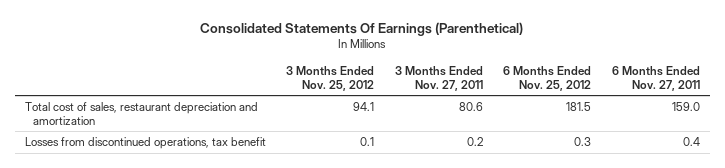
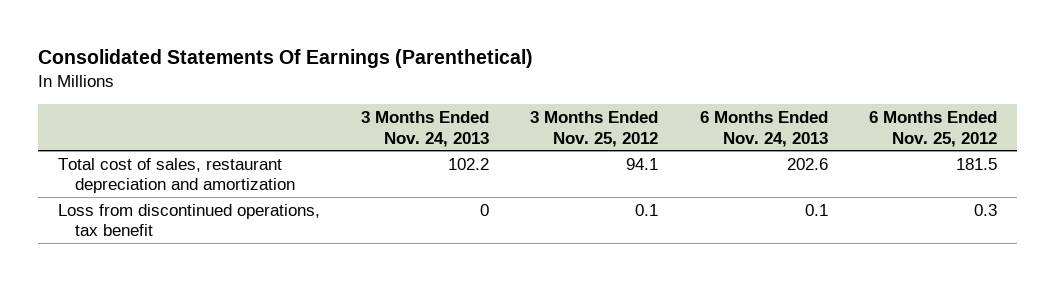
[394,66,483,91] 3 Months Ended Nov. 27, 2011 -> none
[611,66,700,91] 6 Months Ended Nov. 27, 2011 -> none
none -> [361,110,490,147] 3 Months Ended Nov. 24, 2013
none -> [699,110,828,147] 6 Months Ended Nov. 24, 2013
[25,137,267,150] Losses from discontinued operations, tax benefit -> [58,203,321,237] Loss from discontinued operations, tax benefit

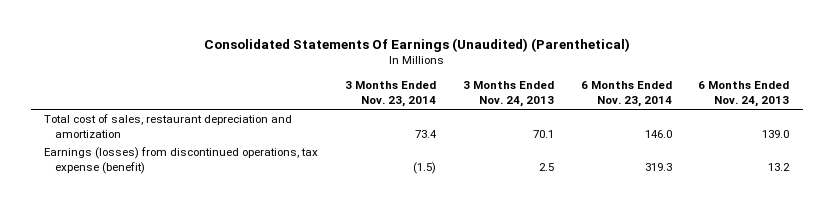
[37,49,533,69] Consolidated Statements Of Earnings (Parenthetical) -> [203,37,630,52] Consolidated Statements Of Earnings (Unaudited) (Parenthetical)
[530,110,659,147] 3 Months Ended Nov. 25, 2012 -> none
[868,110,997,147] 6 Months Ended Nov. 25, 2012 -> none
none -> [344,81,436,107] 3 Months Ended Nov. 23, 2014
none -> [580,81,672,107] 6 Months Ended Nov. 23, 2014
[448,157,490,170] 102.2 -> [532,130,554,139] 70.1
[786,157,828,170] 202.6 -> [762,130,790,139] 139.0
[58,203,321,237] Loss from discontinued operations, tax benefit -> [44,147,319,175] Earnings (losses) from discontinued operations, tax expense (benefit)
[480,203,490,216] 0 -> [538,163,554,172] 2.5
[804,203,828,216] 0.1 -> [768,163,791,172] 13.2

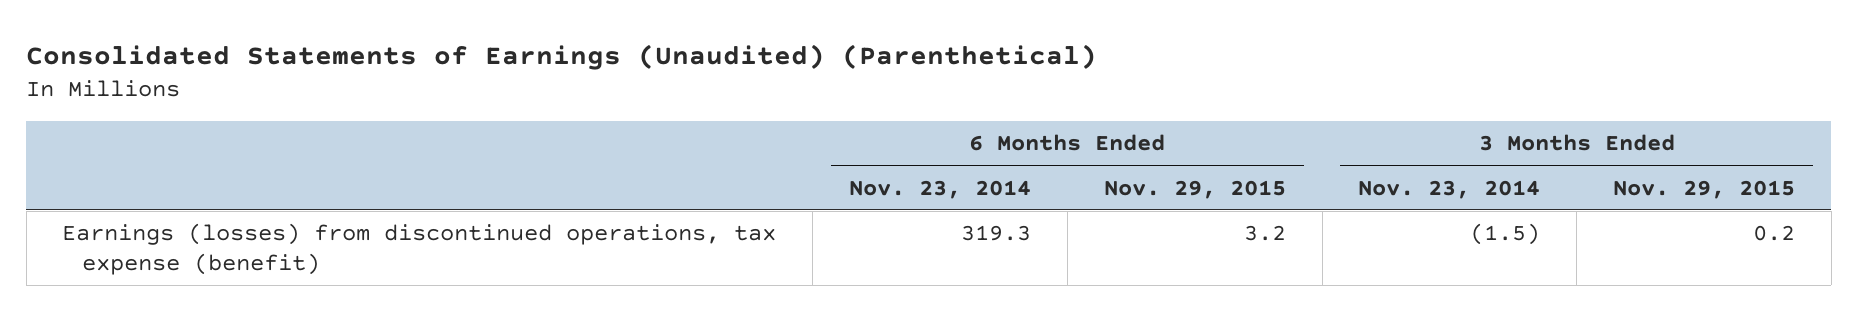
[203,37,630,52] Consolidated Statements Of Earnings (Unaudited) (Parenthetical) -> [26,43,1098,70] Consolidated Statements of Earnings (Unaudited) (Parenthetical)
[462,81,554,107] 3 Months Ended Nov. 24, 2013 -> none
[698,81,790,107] 6 Months Ended Nov. 24, 2013 -> none
none -> [1103,179,1286,199] Nov. 29, 2015
none -> [1613,179,1796,199] Nov. 29, 2015
[44,114,293,139] Total cost of sales, restaurant depreciation and amortization -> none

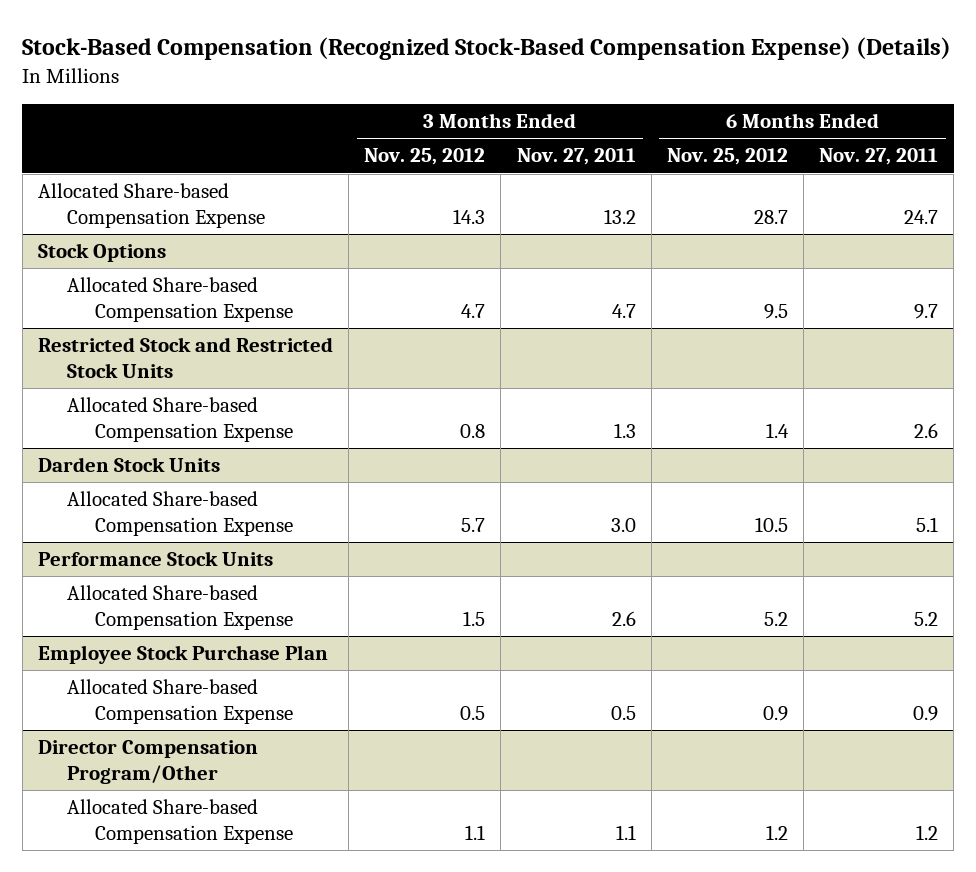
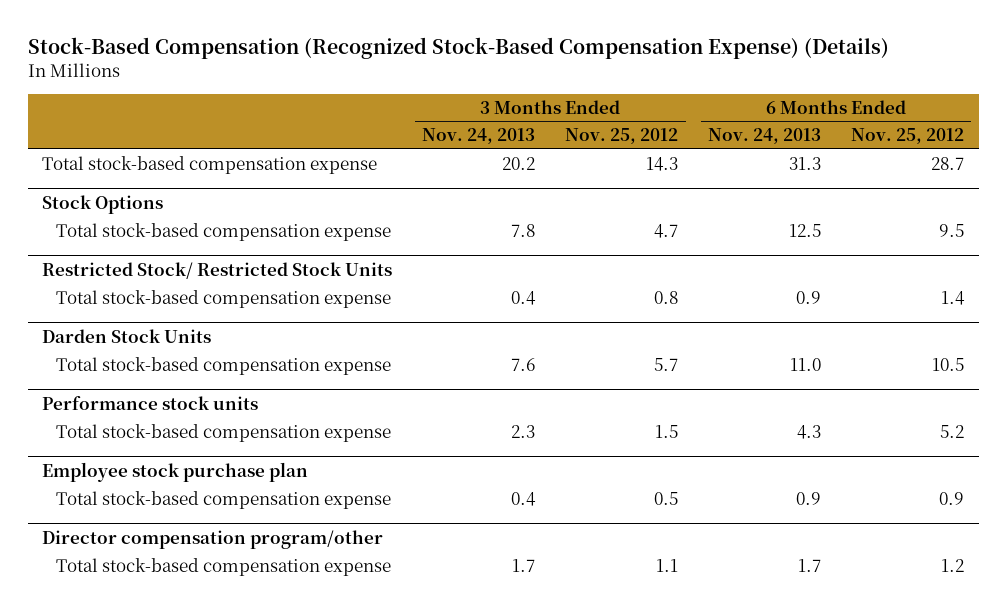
[516,148,636,166] Nov. 27, 2011 -> none
[819,148,939,166] Nov. 27, 2011 -> none
none -> [422,128,536,145] Nov. 24, 2013
none -> [708,128,822,145] Nov. 24, 2013
[38,183,265,228] Allocated Share-based Compensation Expense -> [42,156,378,175] Total stock-based compensation expense
[66,277,294,322] Allocated Share-based Compensation Expense -> [56,223,392,242] Total stock-based compensation expense
[38,337,334,378] Restricted Stock and Restricted Stock Units -> [42,261,393,279] Restricted Stock/ Restricted Stock Units
[66,397,294,442] Allocated Share-based Compensation Expense -> [56,290,392,309] Total stock-based compensation expense
[66,491,294,536] Allocated Share-based Compensation Expense -> [56,357,392,376] Total stock-based compensation expense
[38,551,274,567] Performance Stock Units -> [42,395,259,410] Performance stock units
[66,585,294,630] Allocated Share-based Compensation Expense -> [56,424,392,443] Total stock-based compensation expense
[38,645,329,665] Employee Stock Purchase Plan -> [42,461,309,482] Employee stock purchase plan
[66,679,294,724] Allocated Share-based Compensation Expense -> [56,491,392,510] Total stock-based compensation expense
[38,740,259,784] Director Compensation Program/Other -> [42,529,384,549] Director compensation program/other
[66,799,294,844] Allocated Share-based Compensation Expense -> [56,558,392,577] Total stock-based compensation expense

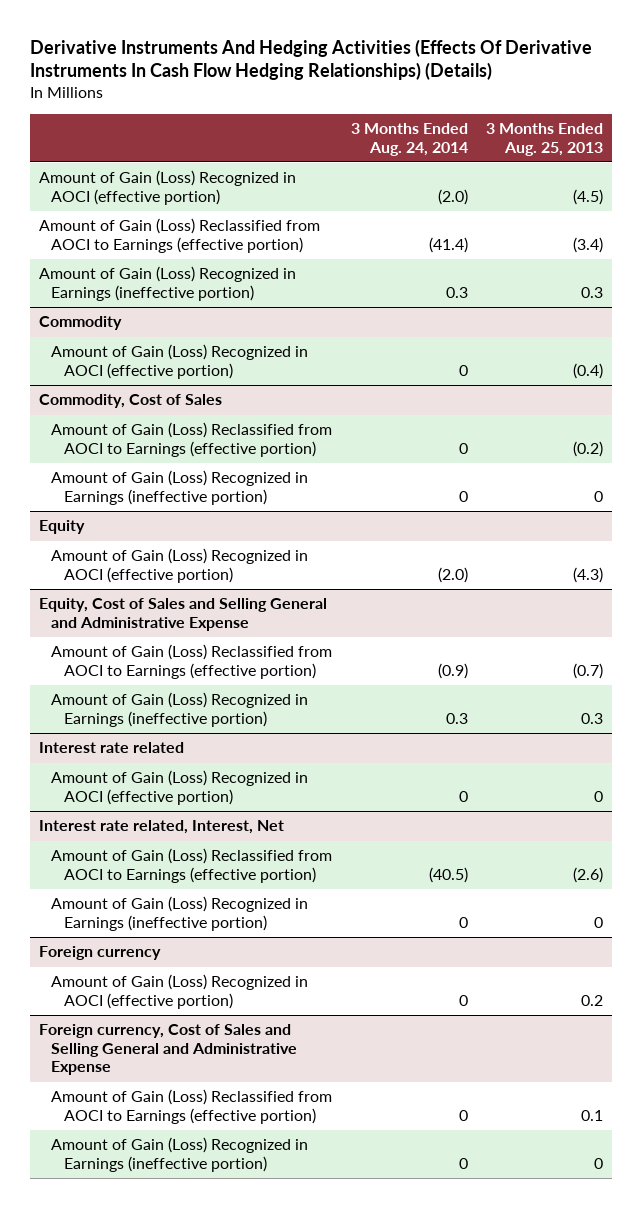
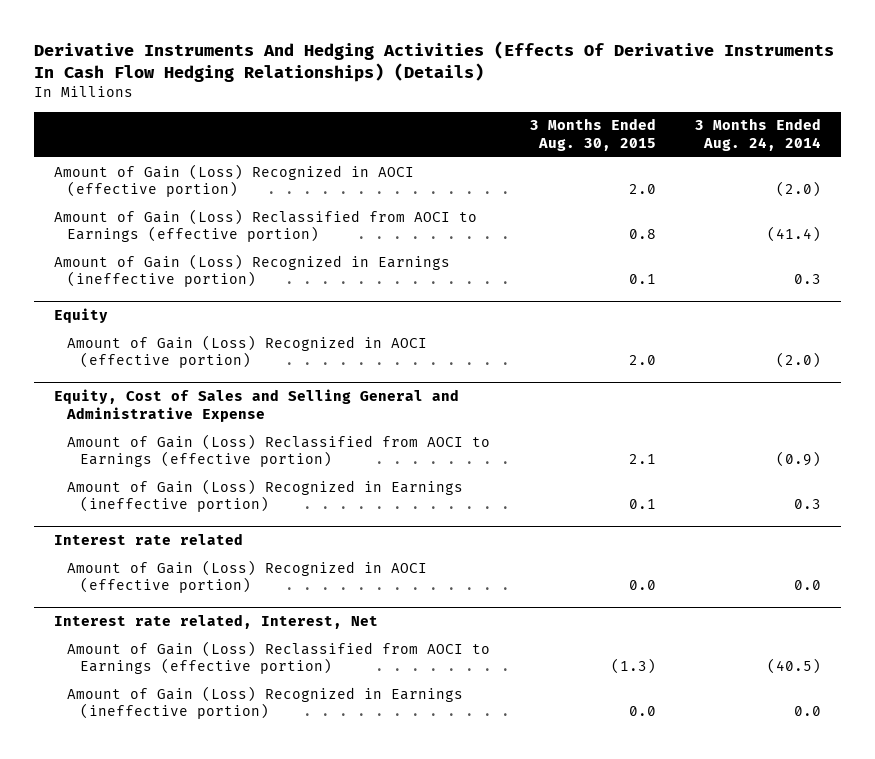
[485,123,603,156] 3 Months Ended Aug. 25, 2013 -> none
none -> [529,118,656,151] 3 Months Ended Aug. 30, 2015
[38,316,122,331] Commodity -> none
[51,344,309,379] Amount of Gain (Loss) Recognized in AOCI (effective portion) -> none
[38,394,222,409] Commodity, Cost of Sales -> none
[51,422,333,457] Amount of Gain (Loss) Reclassified from AOCI to Earnings (effective portion) -> none
[51,470,309,505] Amount of Gain (Loss) Recognized in Earnings (ineffective portion) -> none
[458,790,468,802] 0 -> [794,580,822,591] 0.0
[38,946,161,961] Foreign currency -> none
[51,974,309,1009] Amount of Gain (Loss) Recognized in AOCI (effective portion) -> none
[38,1024,298,1076] Foreign currency, Cost of Sales and Selling General and Administrative Expense -> none
[51,1089,333,1124] Amount of Gain (Loss) Reclassified from AOCI to Earnings (effective portion) -> none
[51,1137,309,1172] Amount of Gain (Loss) Recognized in Earnings (ineffective portion) -> none
[458,916,468,928] 0 -> [794,706,822,717] 0.0

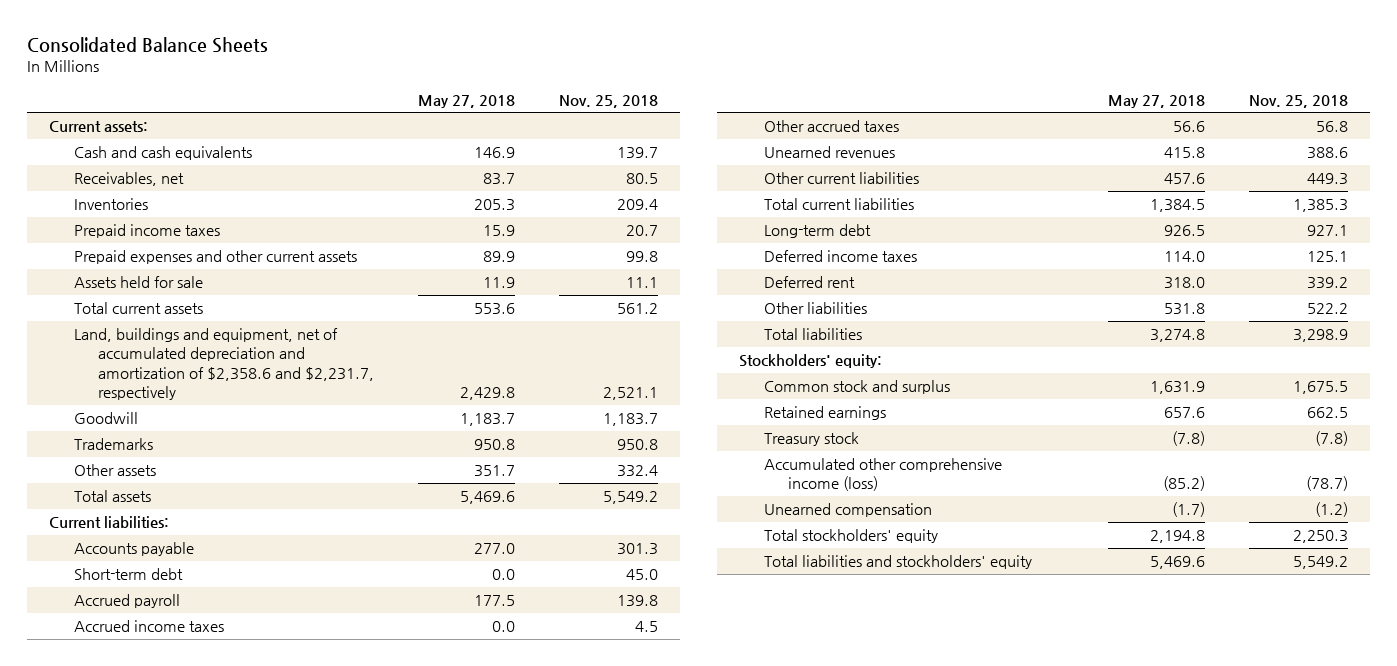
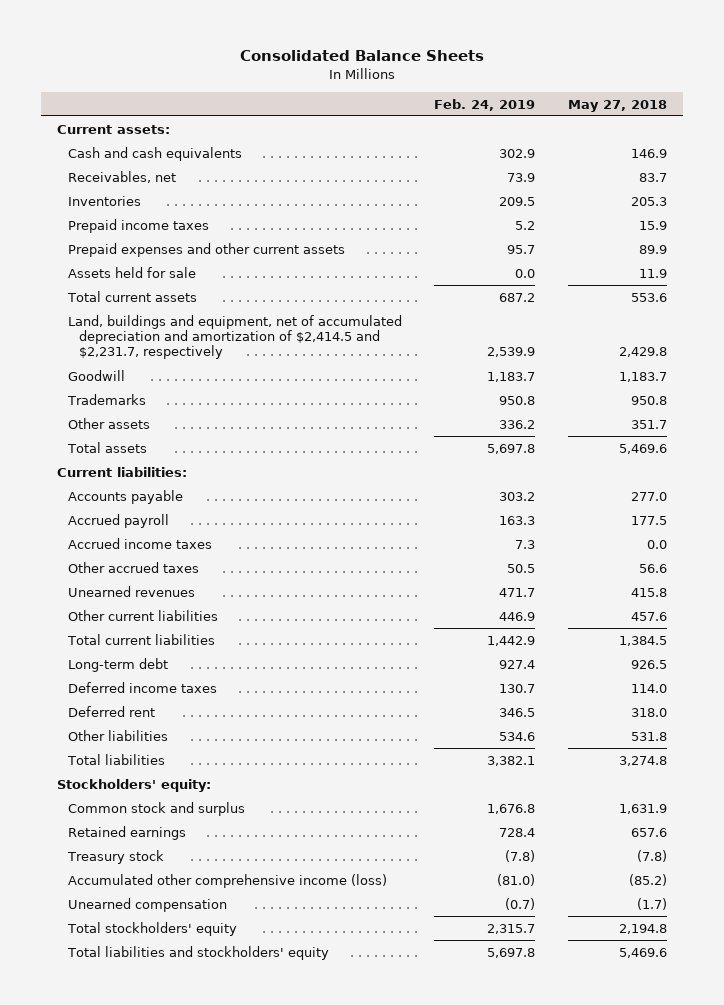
[558,94,658,108] Nov. 25, 2018 -> none
none -> [434,98,536,111] Feb. 24, 2019
[73,328,374,401] Land, buildings and equipment, net of accumulated depreciation and amortization of $2,358.6 and $2,231.7, respectively -> [67,314,402,360] Land, buildings and equipment, net of accumulated depreciation and amortization of $2,414.5 and $2,231.7, respectively
[73,568,183,581] Short-term debt -> none

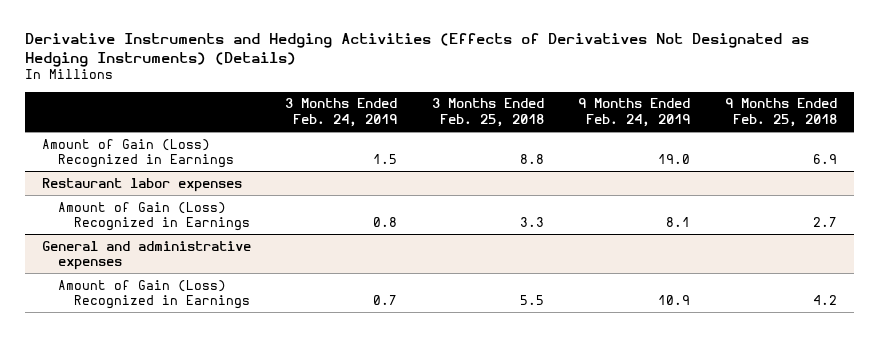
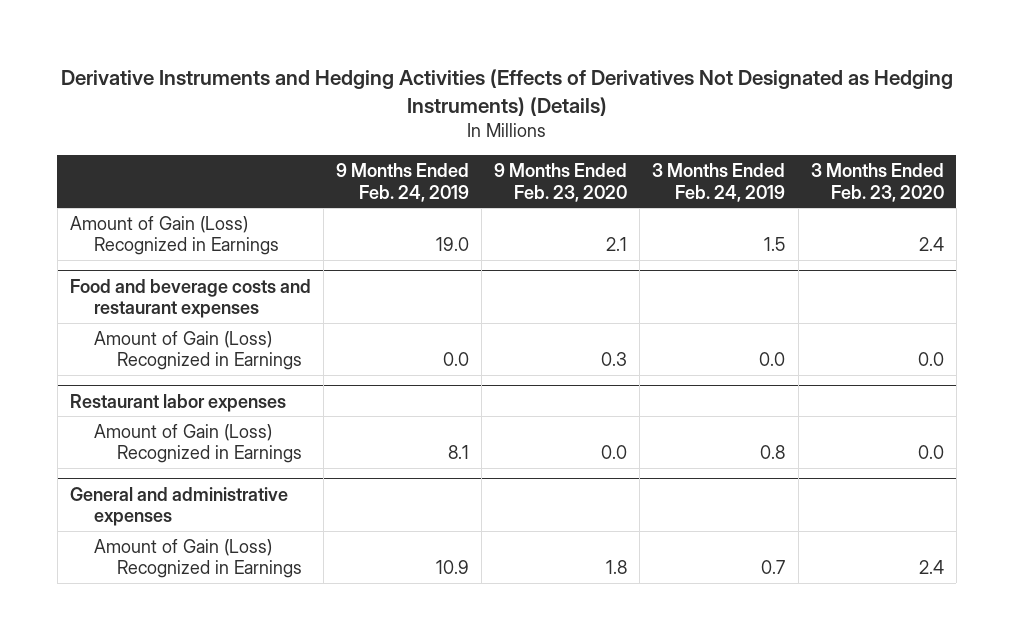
[431,98,544,127] 3 Months Ended Feb. 25, 2018 -> none
[725,98,838,127] 9 Months Ended Feb. 25, 2018 -> none
none -> [494,163,628,202] 9 Months Ended Feb. 23, 2020
none -> [810,163,944,202] 3 Months Ended Feb. 23, 2020
none -> [70,278,312,319] Food and beverage costs and restaurant expenses
none -> [93,330,303,371] Amount of Gain (Loss) Recognized in Earnings

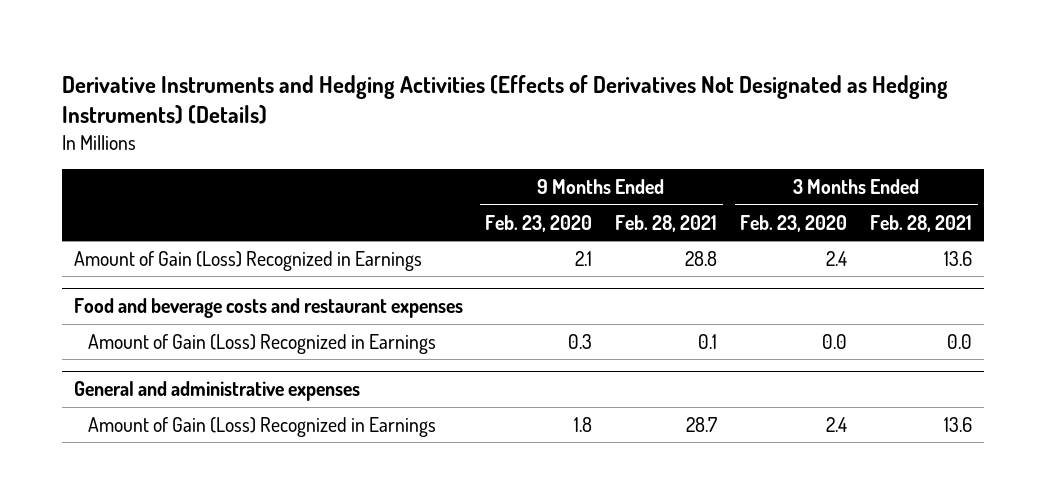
[336,163,470,202] 9 Months Ended Feb. 24, 2019 -> none
[652,163,786,202] 3 Months Ended Feb. 24, 2019 -> none
none -> [615,214,718,232] Feb. 28, 2021
none -> [870,214,973,232] Feb. 28, 2021
[70,393,287,412] Restaurant labor expenses -> none
[93,423,303,464] Amount of Gain (Loss) Recognized in Earnings -> none

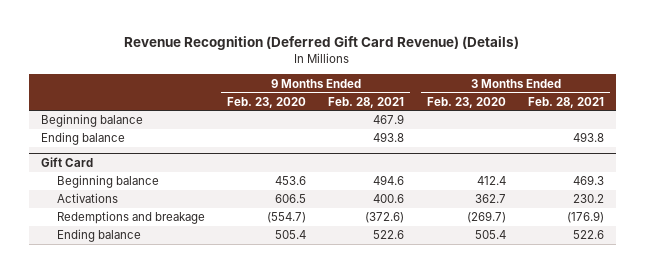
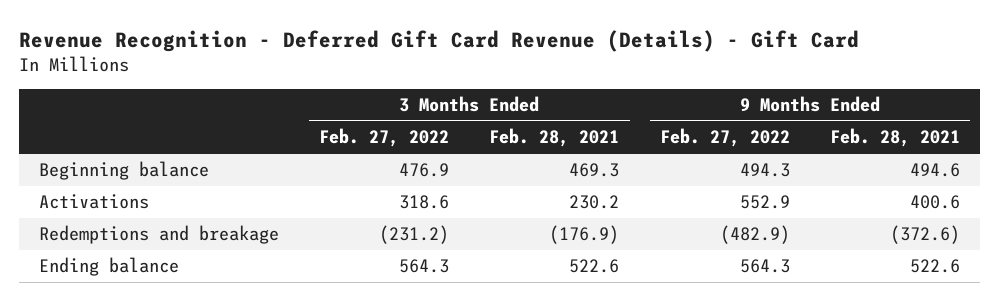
[124,36,520,51] Revenue Recognition (Deferred Gift Card Revenue) (Details) -> [18,29,859,52] Revenue Recognition - Deferred Gift Card Revenue (Details) - Gift Card
[227,96,307,108] Feb. 23, 2020 -> none
[426,96,506,108] Feb. 23, 2020 -> none
none -> [319,128,450,148] Feb. 27, 2022
none -> [659,128,790,148] Feb. 27, 2022
[40,114,143,128] Beginning balance -> none
[40,132,125,146] Ending balance -> none
[40,156,93,167] Gift Card -> none

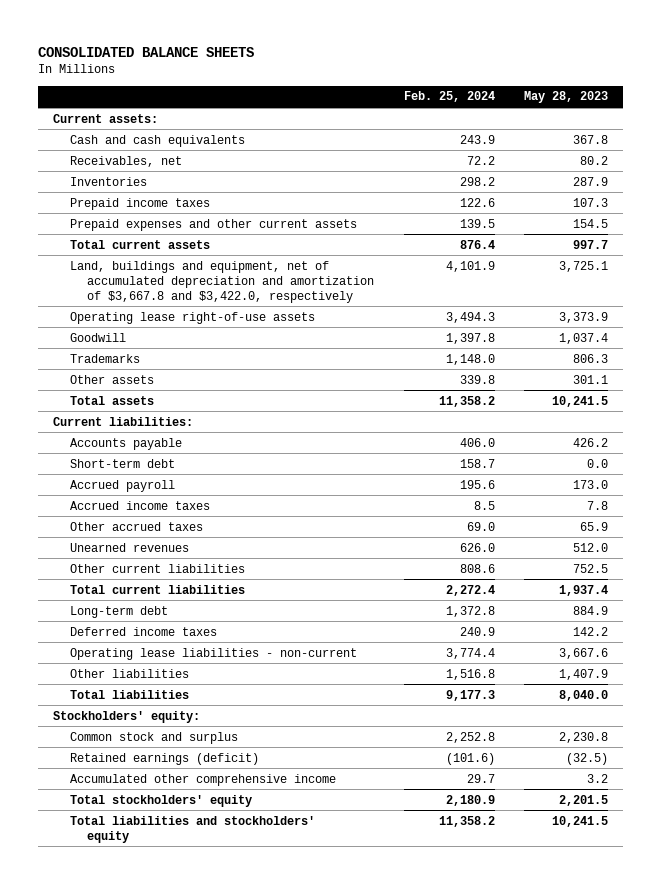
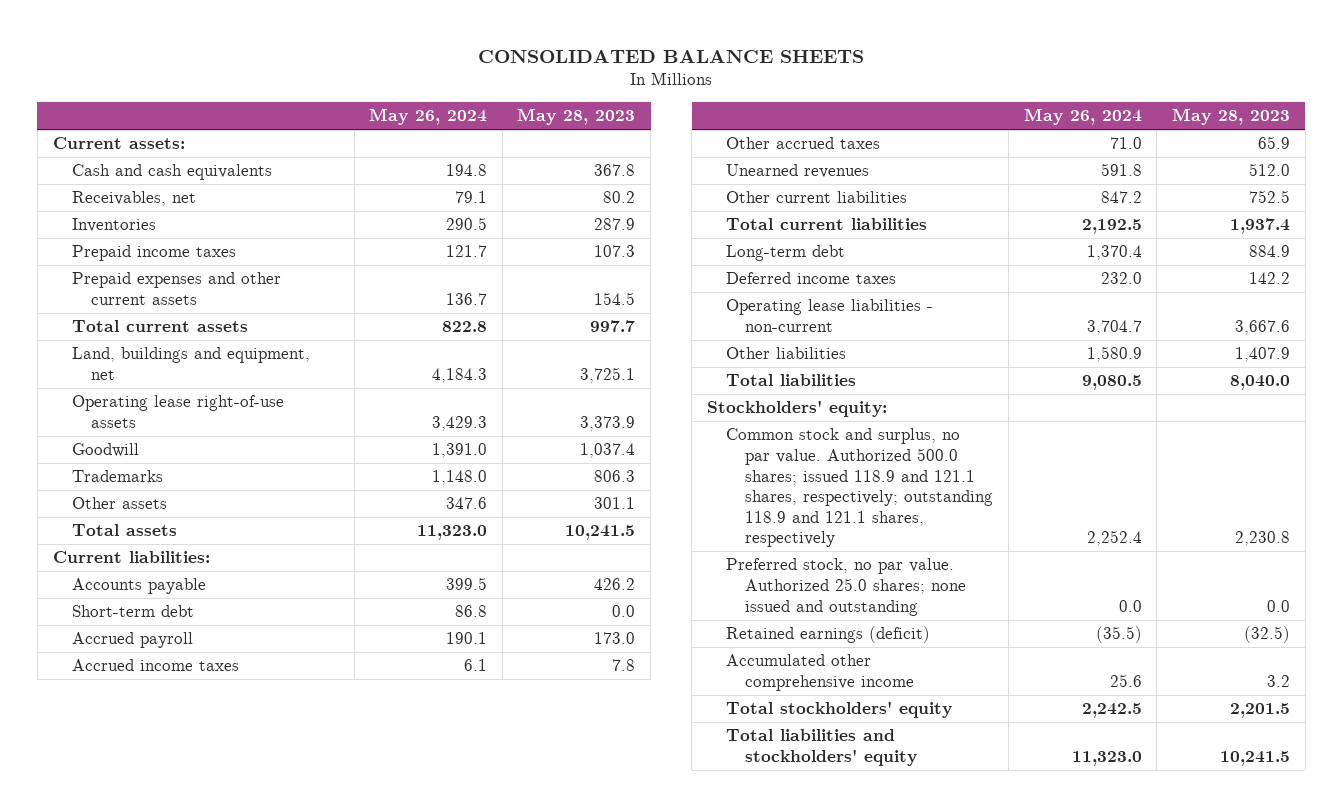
[403,91,495,103] Feb. 25, 2024 -> none
none -> [369,108,488,126] May 26, 2024
[69,260,374,303] Land, buildings and equipment, net of accumulated depreciation and amortization of $3,667.8 and $3,422.0, respectively -> [71,347,310,380] Land, buildings and equipment, net
[69,731,238,744] Common stock and surplus -> [726,428,994,548] Common stock and surplus, no par value. Authorized 500.0 shares; issued 118.9 and 121.1 shares, respectively; outstanding 118.9 and 121.1 shares, respectively
none -> [726,558,967,616] Preferred stock, no par value. Authorized 25.0 shares; none issued and outstanding

